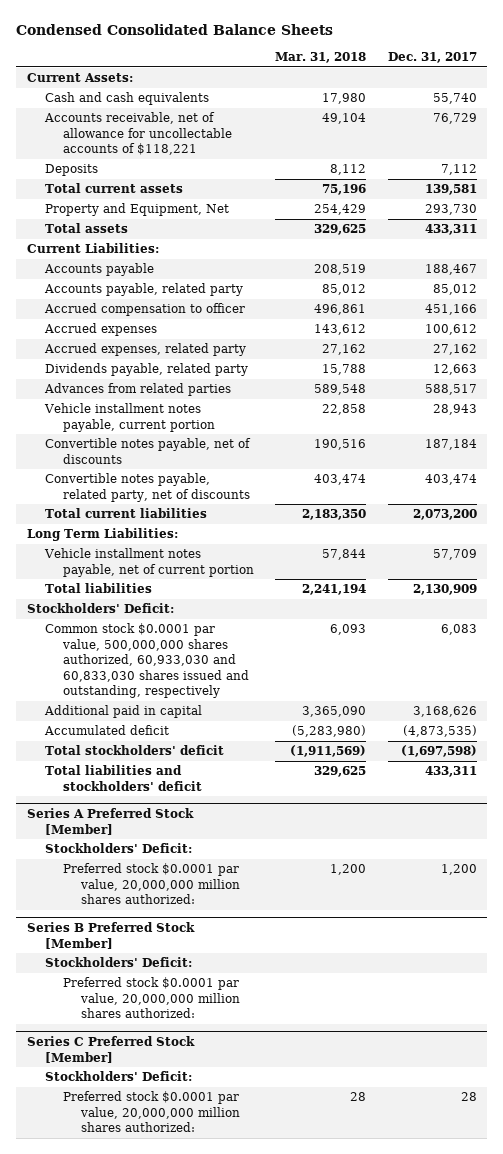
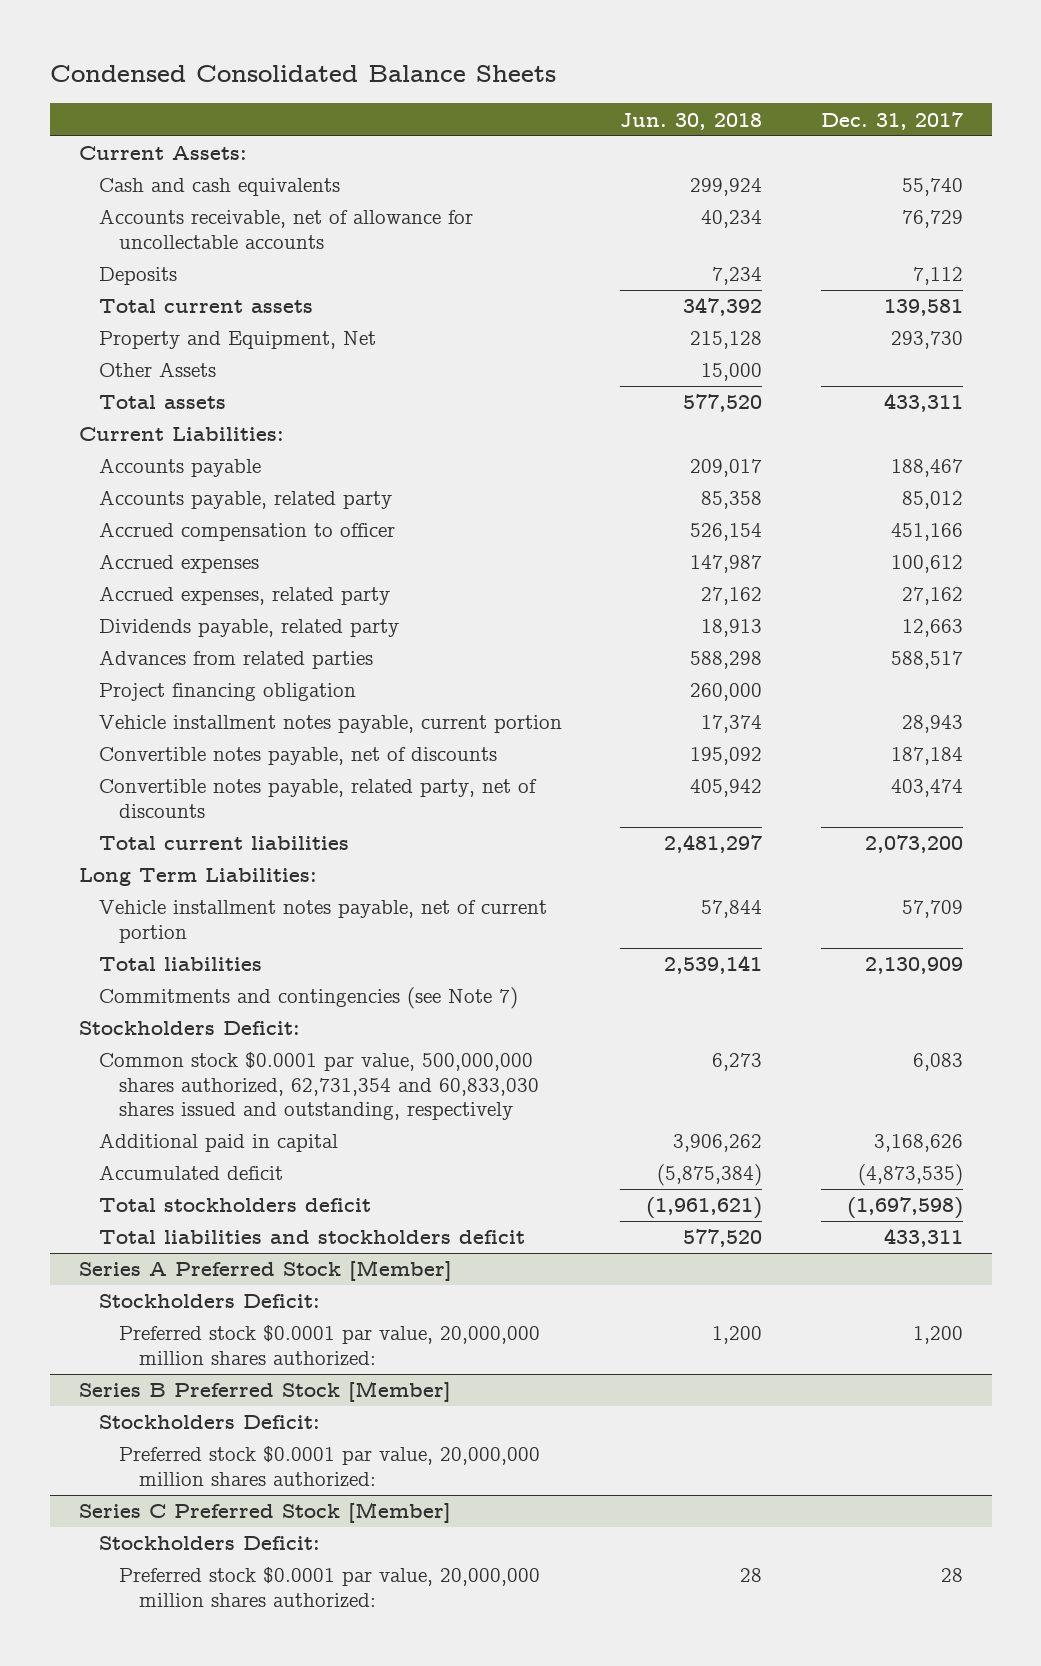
[275,52,367,64] Mar. 31, 2018 -> none
none -> [620,112,763,130] Jun. 30, 2018
[44,112,233,156] Accounts receivable, net of allowance for uncollectable accounts of $118,221 -> [98,209,473,249] Accounts receivable, net of allowance for uncollectable accounts
none -> [98,362,216,378] Other Assets
none -> [98,683,356,702] Project financing obligation
none -> [98,987,518,1010] Commitments and contingencies (see Note 7)
[26,603,174,614] Stockholders' Deficit: -> [78,1021,300,1036] Stockholders Deficit:
[45,623,250,699] Common stock $0.0001 par value, 500,000,000 shares authorized, 60,933,030 and 60,833,030 shares issued and outstanding, respectively -> [98,1052,540,1121] Common stock $0.0001 par value, 500,000,000 shares authorized, 62,731,354 and 60,833,030 shares issued and outstanding, respectively
[45,745,225,756] Total stockholders' deficit -> [98,1198,371,1213] Total stockholders deficit
[45,765,203,791] Total liabilities and stockholders' deficit -> [98,1230,525,1245] Total liabilities and stockholders deficit
[45,843,193,854] Stockholders' Deficit: -> [98,1294,320,1309] Stockholders Deficit:
[45,957,193,968] Stockholders' Deficit: -> [98,1415,320,1430] Stockholders Deficit:
[45,1071,193,1082] Stockholders' Deficit: -> [98,1536,320,1551] Stockholders Deficit:

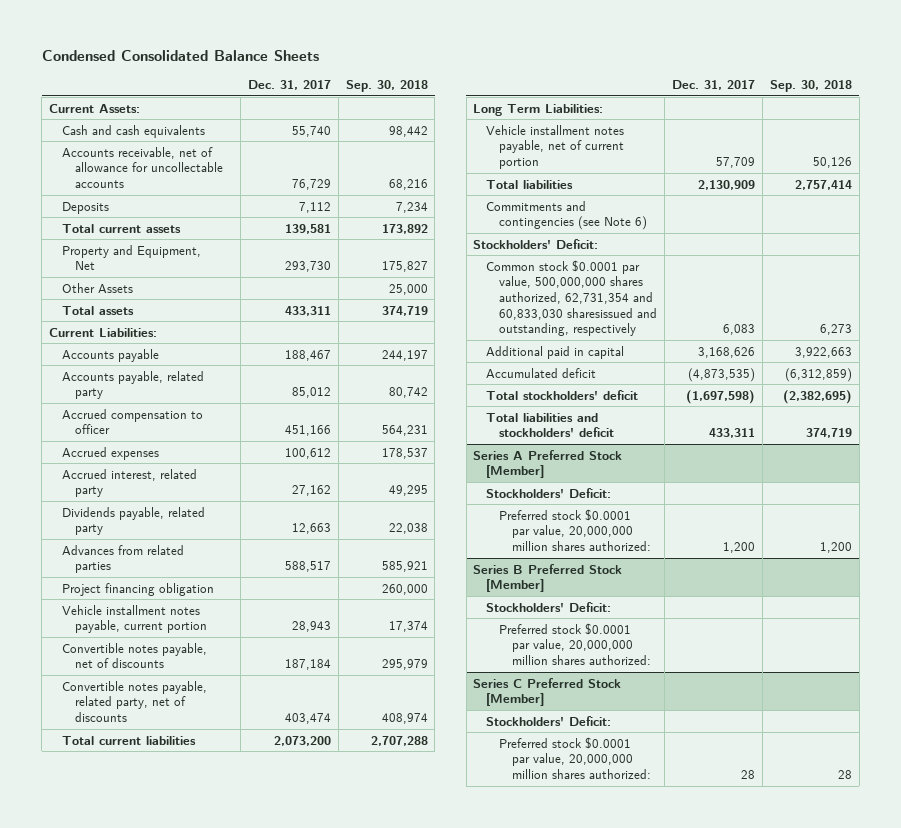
[620,112,763,130] Jun. 30, 2018 -> none
none -> [345,80,428,93] Sep. 30, 2018
[98,586,390,606] Accrued expenses, related party -> [62,468,198,498] Accrued interest, related party
[98,987,518,1010] Commitments and contingencies (see Note 7) -> [486,200,648,231] Commitments and contingencies (see Note 6)
[78,1021,300,1036] Stockholders Deficit: -> [473,238,599,249] Stockholders' Deficit:
[98,1052,540,1121] Common stock $0.0001 par value, 500,000,000 shares authorized, 62,731,354 and 60,833,030 shares issued and outstanding, respectively -> [486,259,658,337] Common stock $0.0001 par value, 500,000,000 shares authorized, 62,731,354 and 60,833,030 sharesissued and outstanding, respectively
[98,1198,371,1213] Total stockholders deficit -> [486,389,639,400] Total stockholders' deficit
[98,1230,525,1245] Total liabilities and stockholders deficit -> [486,412,615,438] Total liabilities and stockholders' deficit
[98,1294,320,1309] Stockholders Deficit: -> [486,487,612,498] Stockholders' Deficit:
[98,1415,320,1430] Stockholders Deficit: -> [486,601,612,612] Stockholders' Deficit:
[98,1536,320,1551] Stockholders Deficit: -> [486,715,612,726] Stockholders' Deficit:

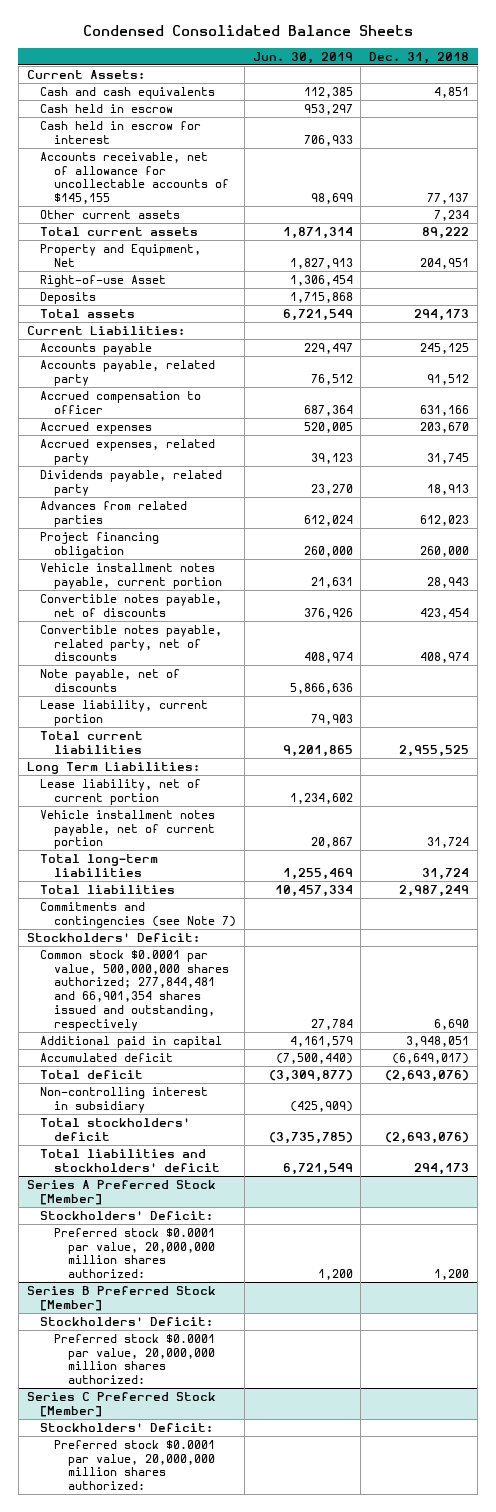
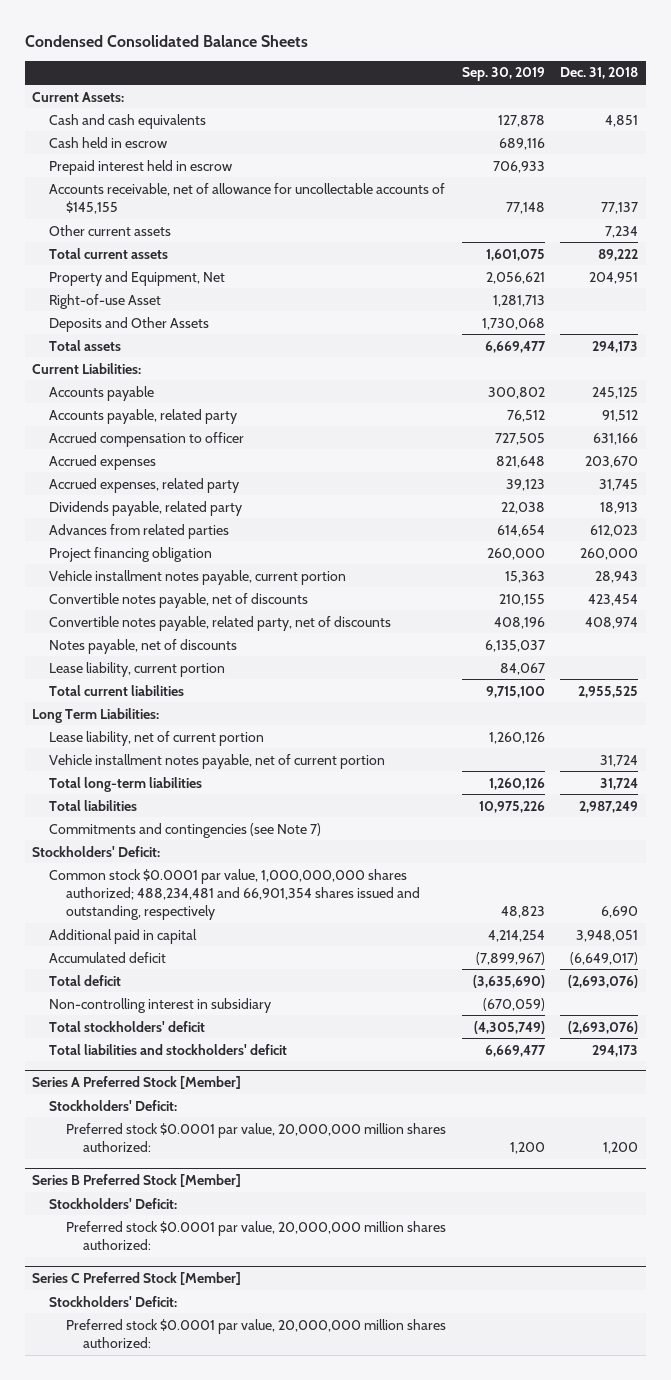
[252,51,353,64] Jun. 30, 2019 -> none
none -> [461,67,545,82] Sep. 30, 2019
[40,120,202,144] Cash held in escrow for interest -> [49,159,233,175] Prepaid interest held in escrow
[40,291,97,304] Deposits -> [49,316,210,332] Deposits and Other Assets
[40,668,181,692] Note payable, net of discounts -> [49,638,238,654] Notes payable, net of discounts
[40,949,229,1031] Common stock $0.0001 par value, 500,000,000 shares authorized; 277,844,481 and 66,901,354 shares issued and outstanding, respectively -> [49,868,421,920] Common stock $0.0001 par value, 1,000,000,000 shares authorized; 488,234,481 and 66,901,354 shares issued and outstanding, respectively

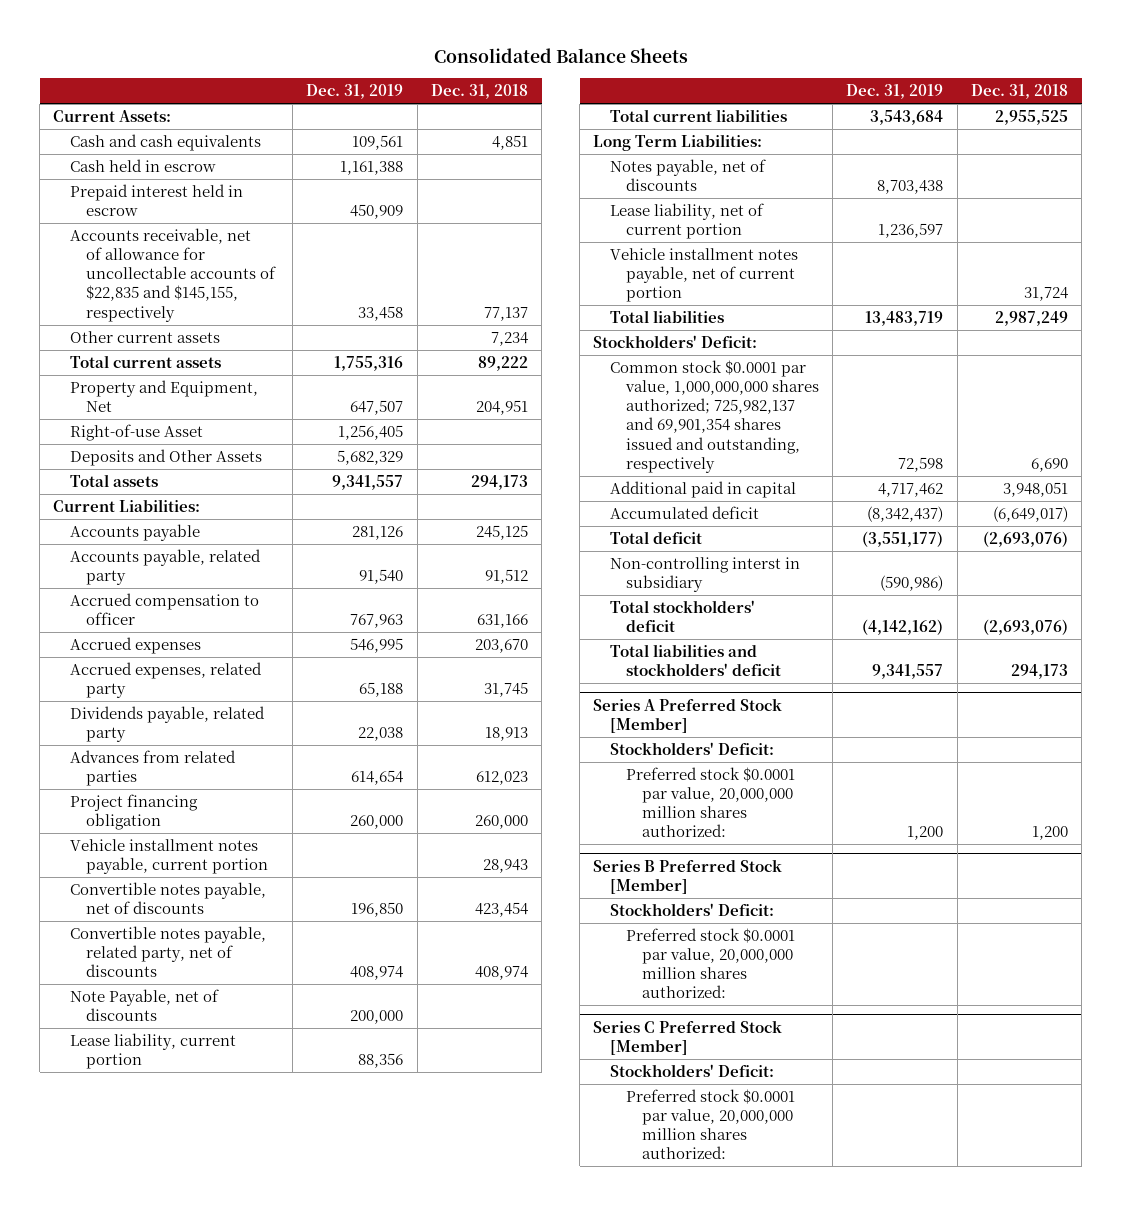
[24,34,308,47] Condensed Consolidated Balance Sheets -> [433,48,688,64] Consolidated Balance Sheets
[461,67,545,82] Sep. 30, 2019 -> none
none -> [306,84,404,100] Dec. 31, 2019
[49,182,446,214] Accounts receivable, net of allowance for uncollectable accounts of $145,155 -> [69,227,276,322] Accounts receivable, net of allowance for uncollectable accounts of $22,835 and $145,155, respectively
none -> [69,988,219,1022] Note Payable, net of discounts
[49,638,238,654] Notes payable, net of discounts -> [609,158,766,192] Notes payable, net of discounts
[49,776,203,792] Total long-term liabilities -> none
[49,822,322,838] Commitments and contingencies (see Note 7) -> none
[49,868,421,920] Common stock $0.0001 par value, 1,000,000,000 shares authorized; 488,234,481 and 66,901,354 shares issued and outstanding, respectively -> [609,359,819,473] Common stock $0.0001 par value, 1,000,000,000 shares authorized; 725,982,137 and 69,901,354 shares issued and outstanding, respectively
[49,997,272,1013] Non-controlling interest in subsidiary -> [609,556,800,593] Non-controlling interst in subsidiary

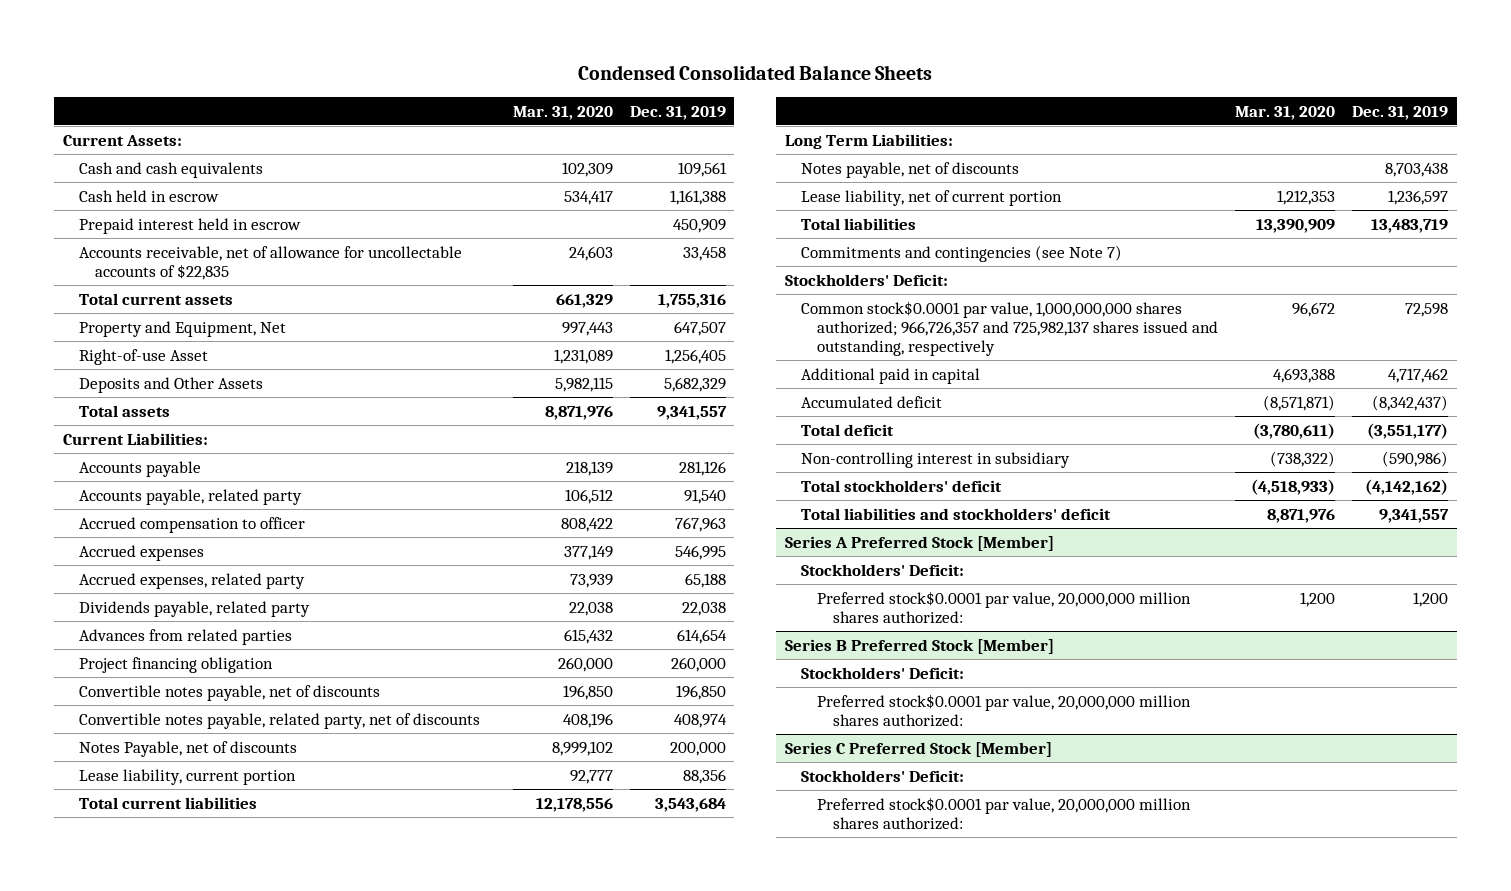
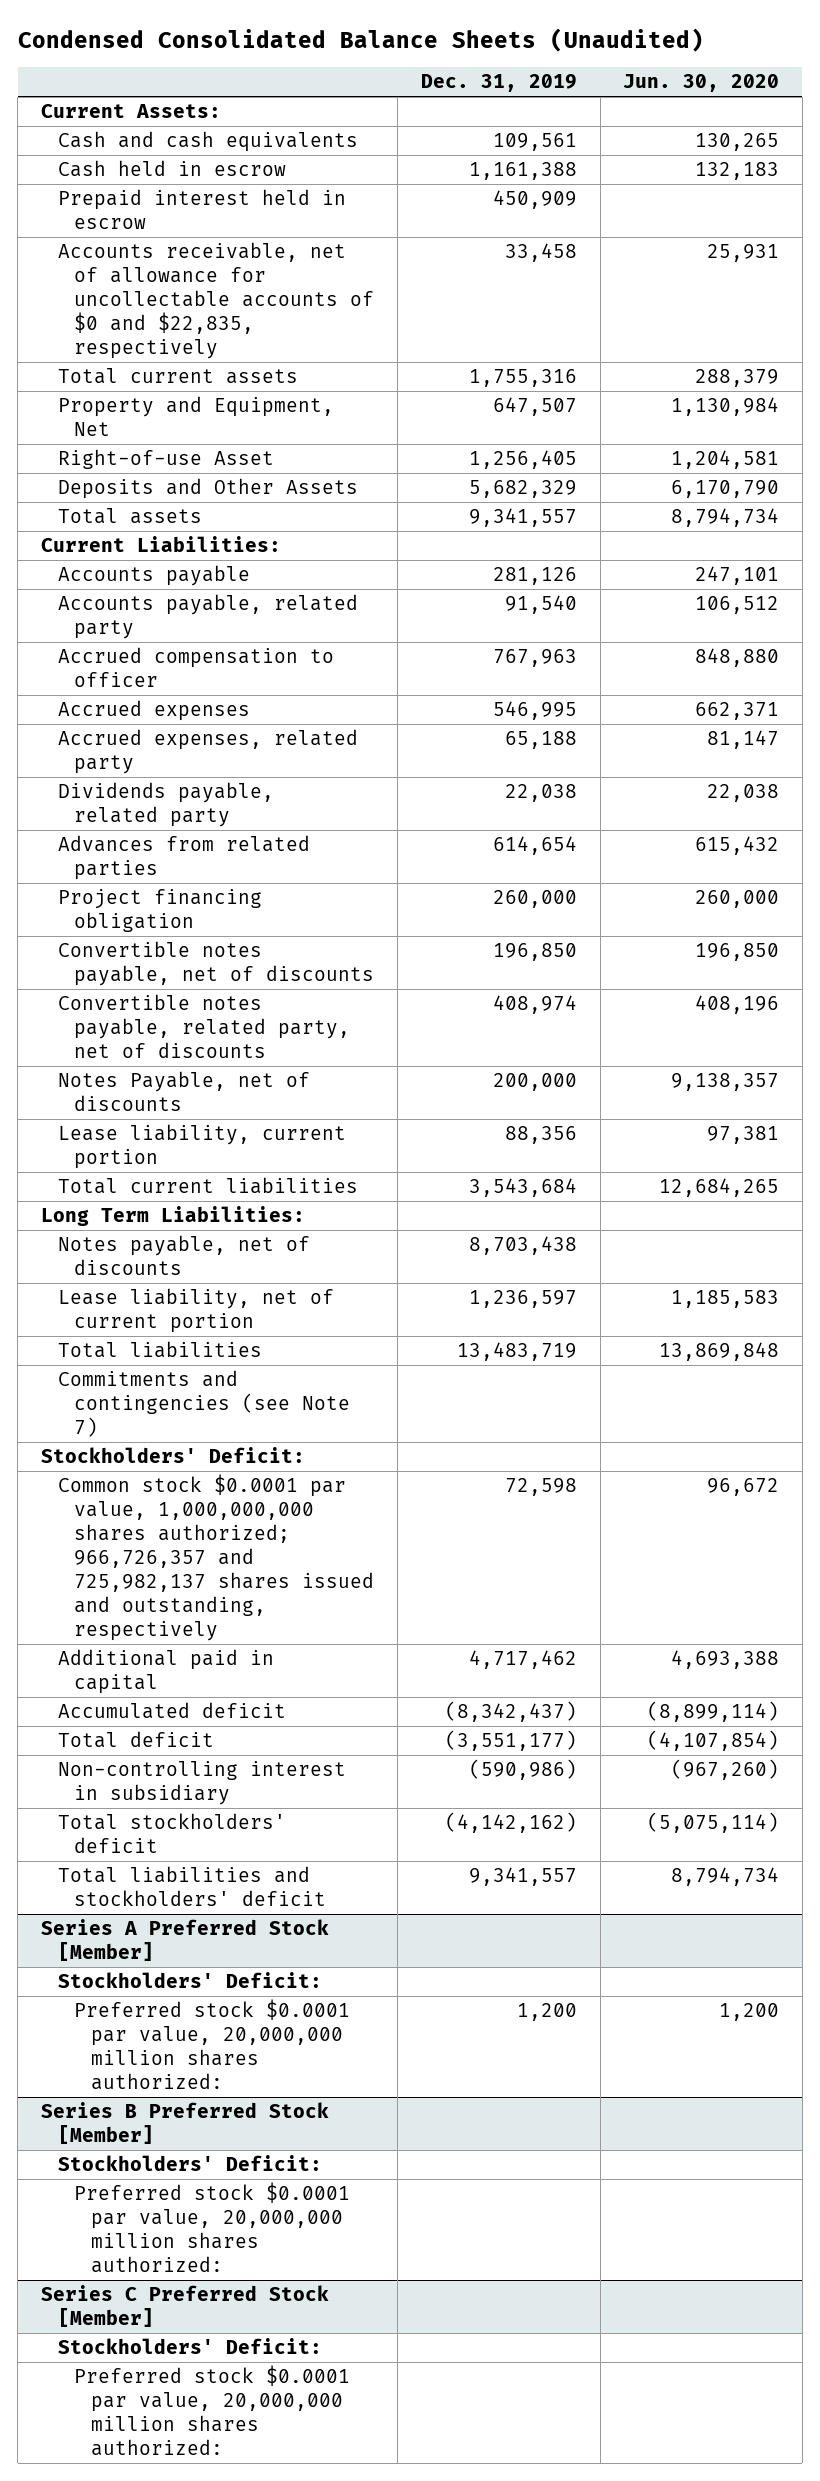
[578,65,933,81] Condensed Consolidated Balance Sheets -> [17,27,704,52] Condensed Consolidated Balance Sheets (Unaudited)
[512,105,613,120] Mar. 31, 2020 -> none
none -> [623,74,780,93] Jun. 30, 2020
[78,245,462,280] Accounts receivable, net of allowance for uncollectable accounts of $22,835 -> [57,242,375,360] Accounts receivable, net of allowance for uncollectable accounts of $0 and $22,835, respectively
[800,300,1218,357] Common stock$0.0001 par value, 1,000,000,000 shares authorized; 966,726,357 and 725,982,137 shares issued and outstanding, respectively -> [57,1474,375,1642] Common stock $0.0001 par value, 1,000,000,000 shares authorized; 966,726,357 and 725,982,137 shares issued and outstanding, respectively
[816,590,1191,624] Preferred stock$0.0001 par value, 20,000,000 million shares authorized: -> [74,1999,351,2091] Preferred stock $0.0001 par value, 20,000,000 million shares authorized:
[816,693,1191,727] Preferred stock$0.0001 par value, 20,000,000 million shares authorized: -> [74,2182,351,2274] Preferred stock $0.0001 par value, 20,000,000 million shares authorized:
[816,796,1191,830] Preferred stock$0.0001 par value, 20,000,000 million shares authorized: -> [74,2365,351,2457] Preferred stock $0.0001 par value, 20,000,000 million shares authorized:

